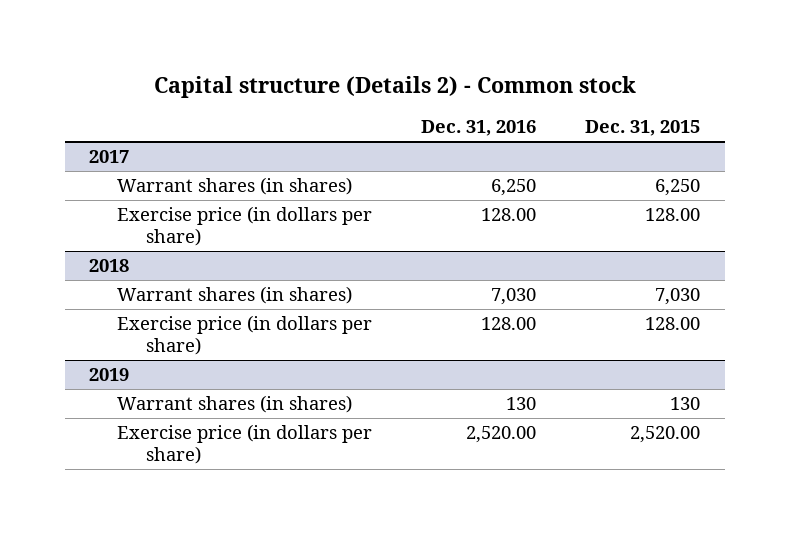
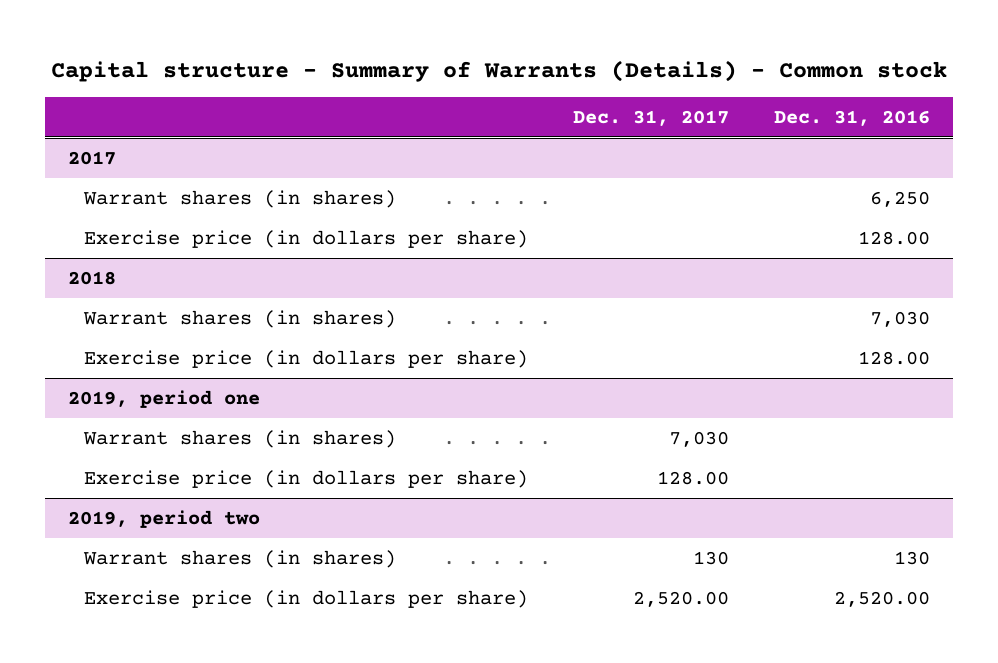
[153,76,636,99] Capital structure (Details 2) - Common stock -> [51,60,948,83] Capital structure - Summary of Warrants (Details) - Common stock
[585,120,701,137] Dec. 31, 2015 -> none
none -> [573,110,730,127] Dec. 31, 2017
[89,368,130,382] 2019 -> [67,389,260,408] 2019, period one
none -> [83,429,397,448] Warrant shares (in shares)
none -> [84,469,529,488] Exercise price (in dollars per share)
none -> [67,509,260,528] 2019, period two

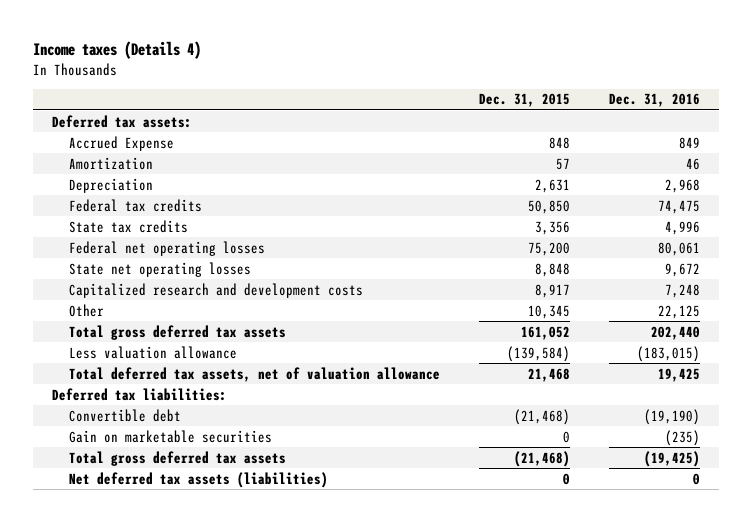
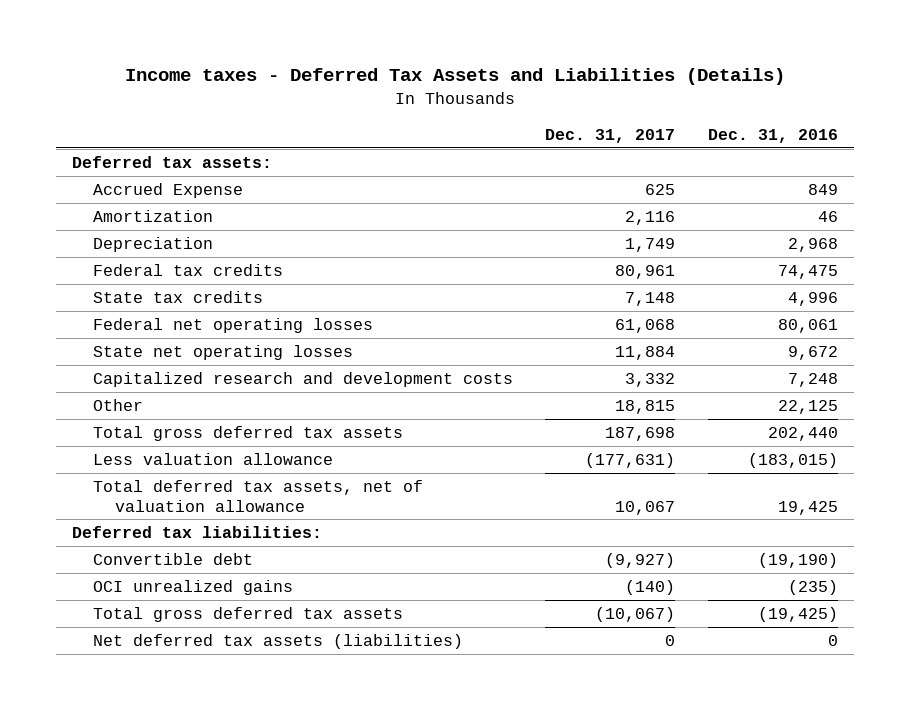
[33,41,202,60] Income taxes (Details 4) -> [124,68,785,86] Income taxes - Deferred Tax Assets and Liabilities (Details)
[479,93,571,108] Dec. 31, 2015 -> none
none -> [545,128,676,143] Dec. 31, 2017
[69,429,273,443] Gain on marketable securities -> [93,579,294,595] OCI unrealized gains

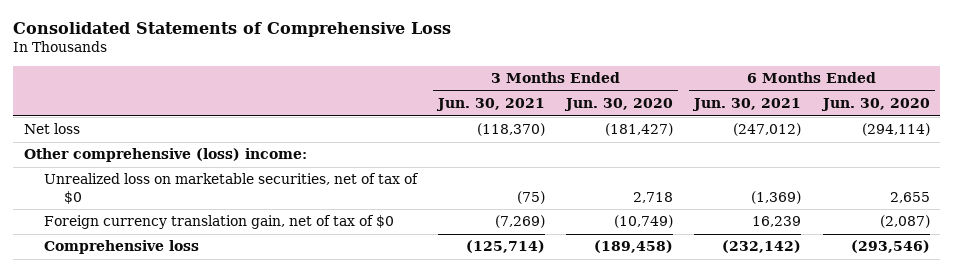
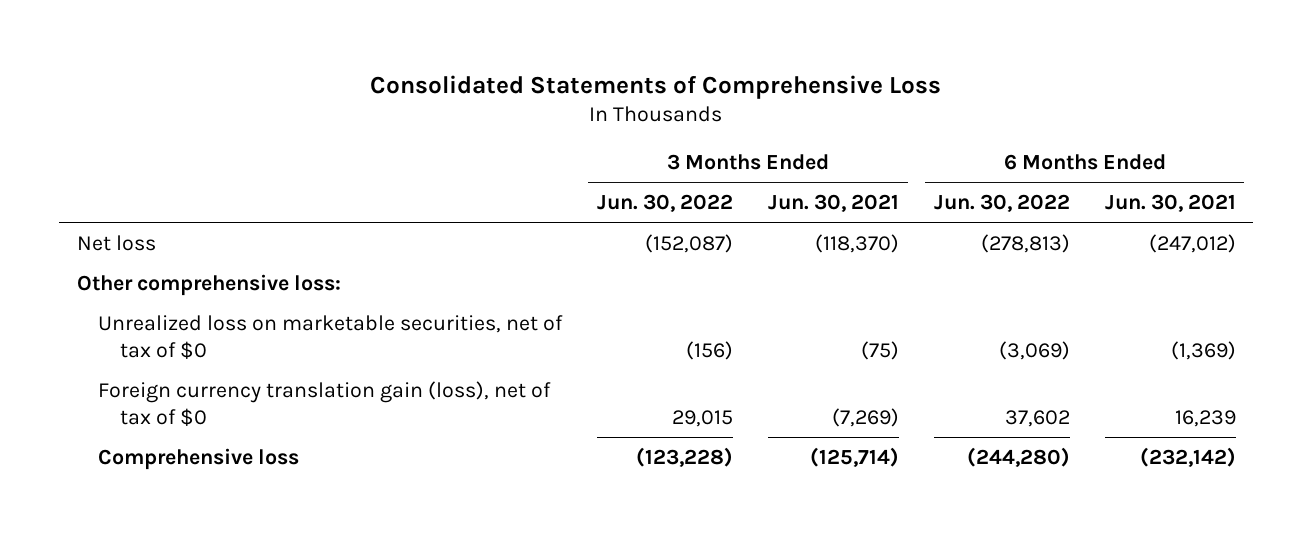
[564,98,674,112] Jun. 30, 2020 -> none
[820,98,930,112] Jun. 30, 2020 -> none
none -> [597,194,734,213] Jun. 30, 2022
none -> [933,194,1070,213] Jun. 30, 2022
[23,148,307,163] Other comprehensive (loss) income: -> [76,273,341,296] Other comprehensive loss:
[43,215,394,230] Foreign currency translation gain, net of tax of $0 -> [98,380,552,426] Foreign currency translation gain (loss), net of tax of $0

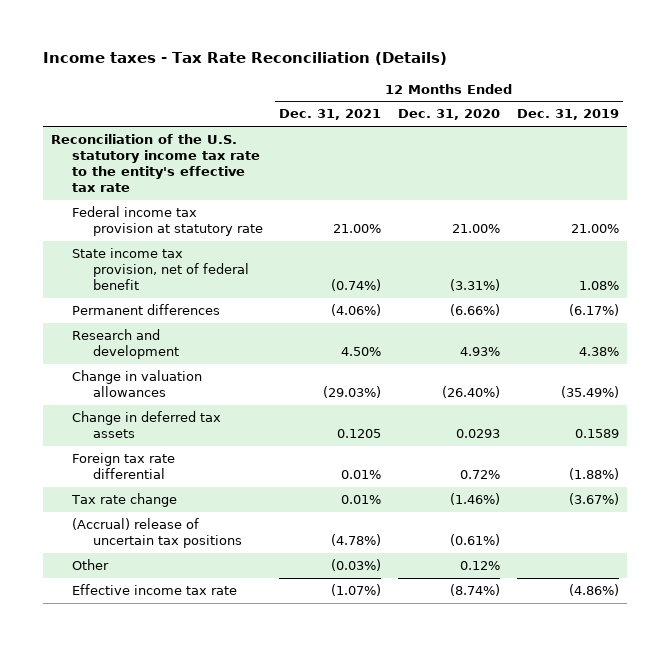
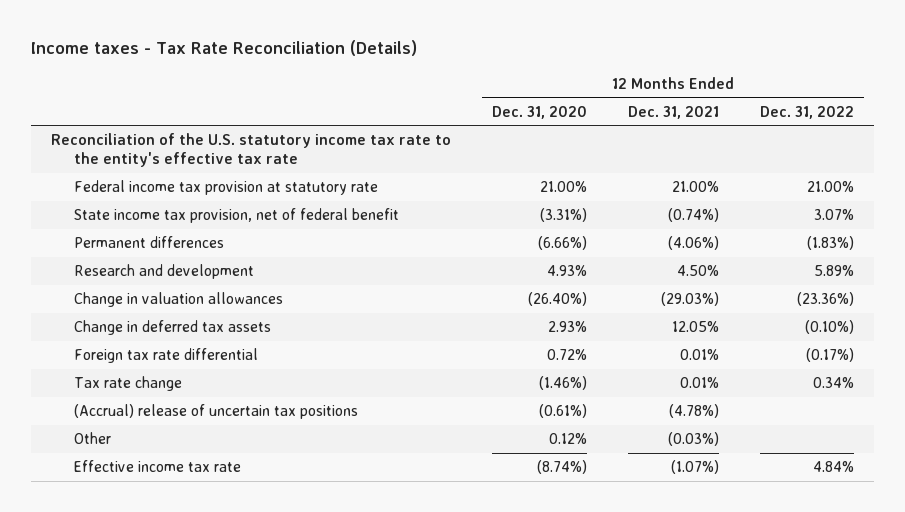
[516,109,619,121] Dec. 31, 2019 -> none
none -> [759,105,854,119] Dec. 31, 2022
[337,429,382,439] 0.1205 -> [671,321,719,333] 12.05%
[456,429,501,439] 0.0293 -> [547,321,587,333] 2.93%

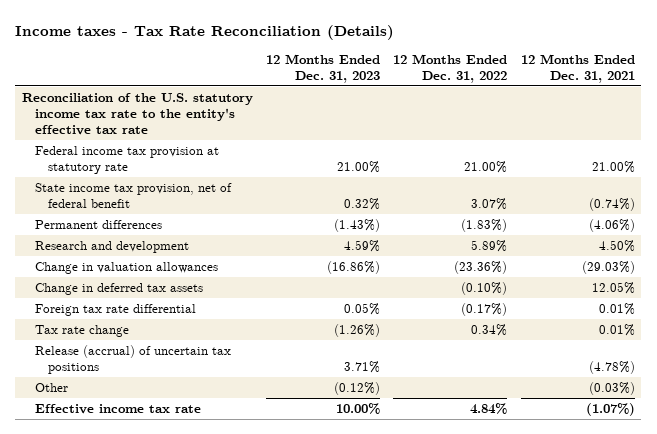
[491,105,587,119] Dec. 31, 2020 -> none
none -> [266,53,381,83] 12 Months Ended Dec. 31, 2023
[74,404,359,420] (Accrual) release of uncertain tax positions -> [35,344,232,375] Release (accrual) of uncertain tax positions

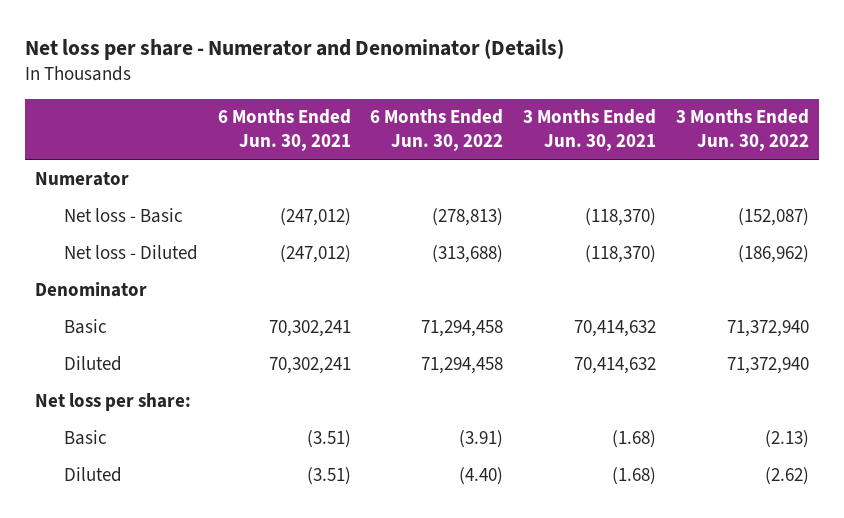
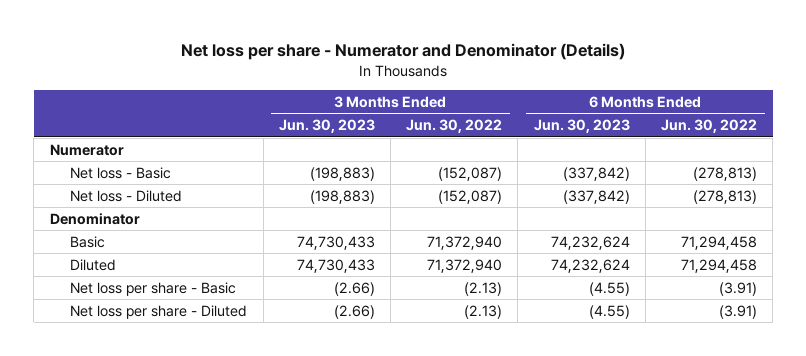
[217,109,351,151] 6 Months Ended Jun. 30, 2021 -> none
[523,109,657,151] 3 Months Ended Jun. 30, 2021 -> none
none -> [278,119,375,134] Jun. 30, 2023
none -> [533,119,630,134] Jun. 30, 2023
[432,244,504,263] (313,688) -> [692,189,757,204] (278,813)
[737,244,809,263] (186,962) -> [438,189,503,204] (152,087)
[35,392,192,411] Net loss per share: -> none
[64,429,108,445] Basic -> [70,281,237,296] Net loss per share - Basic
[64,466,123,482] Diluted -> [70,304,248,319] Net loss per share - Diluted
[459,466,504,485] (4.40) -> [718,304,757,319] (3.91)
[764,466,809,485] (2.62) -> [464,304,503,319] (2.13)

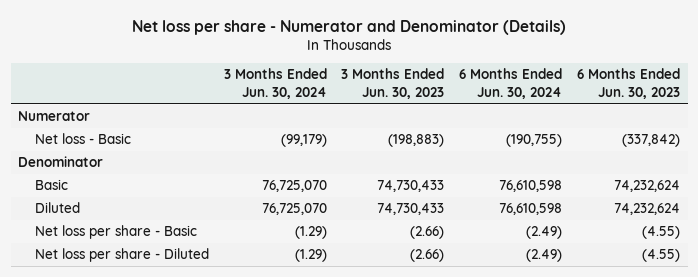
[406,119,503,134] Jun. 30, 2022 -> none
[660,119,757,134] Jun. 30, 2022 -> none
none -> [223,68,327,99] 3 Months Ended Jun. 30, 2024
none -> [459,68,563,99] 6 Months Ended Jun. 30, 2024
[70,189,183,202] Net loss - Diluted -> none

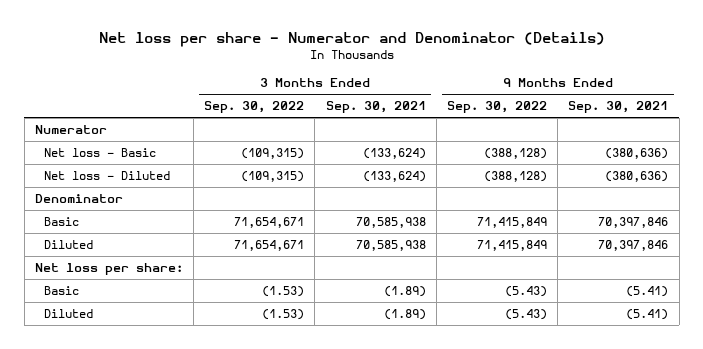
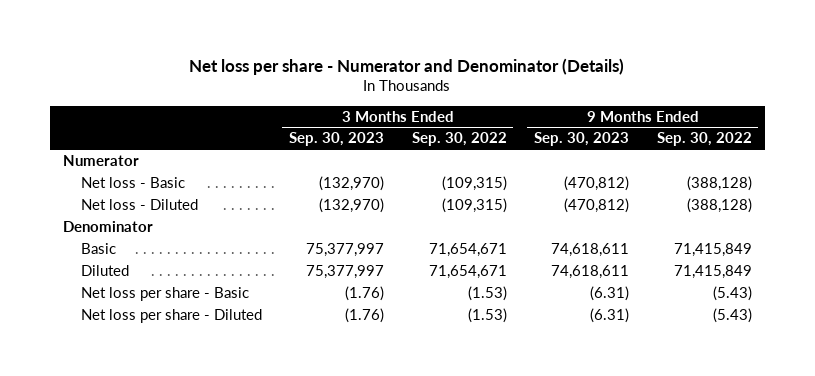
[325,101,426,114] Sep. 30, 2021 -> none
[568,101,669,114] Sep. 30, 2021 -> none
none -> [289,132,385,147] Sep. 30, 2023
none -> [534,132,630,147] Sep. 30, 2023
[34,263,183,276] Net loss per share: -> none
[44,286,80,296] Basic -> [80,287,249,302] Net loss per share - Basic
[44,309,94,319] Diluted -> [80,309,262,324] Net loss per share - Diluted

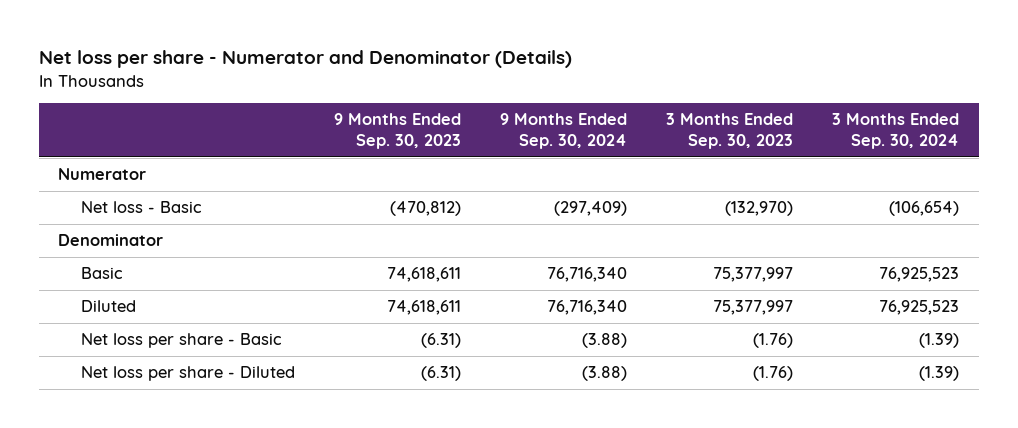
[411,132,507,147] Sep. 30, 2022 -> none
[656,132,752,147] Sep. 30, 2022 -> none
none -> [500,113,628,150] 9 Months Ended Sep. 30, 2024
none -> [832,113,960,150] 3 Months Ended Sep. 30, 2024
[80,199,198,211] Net loss - Diluted -> none

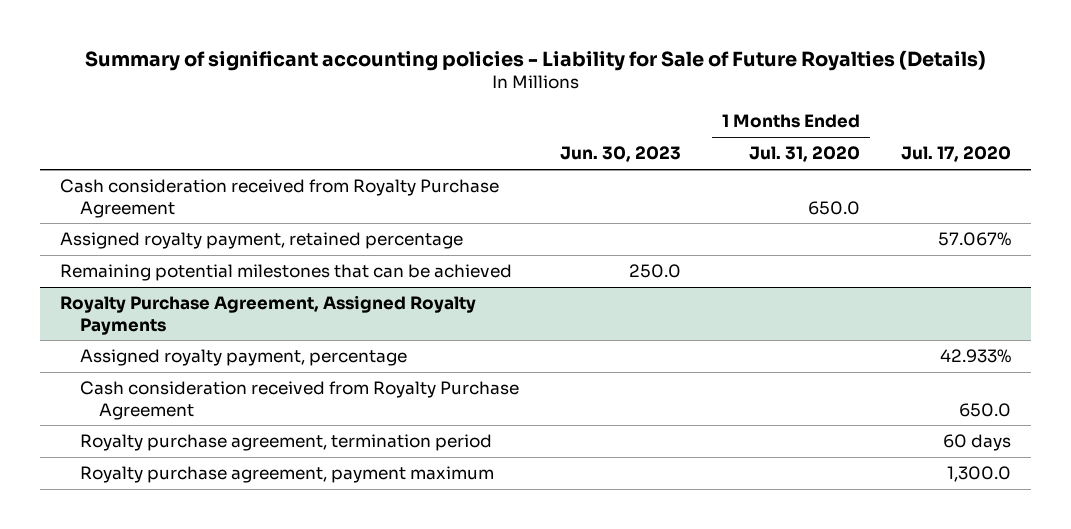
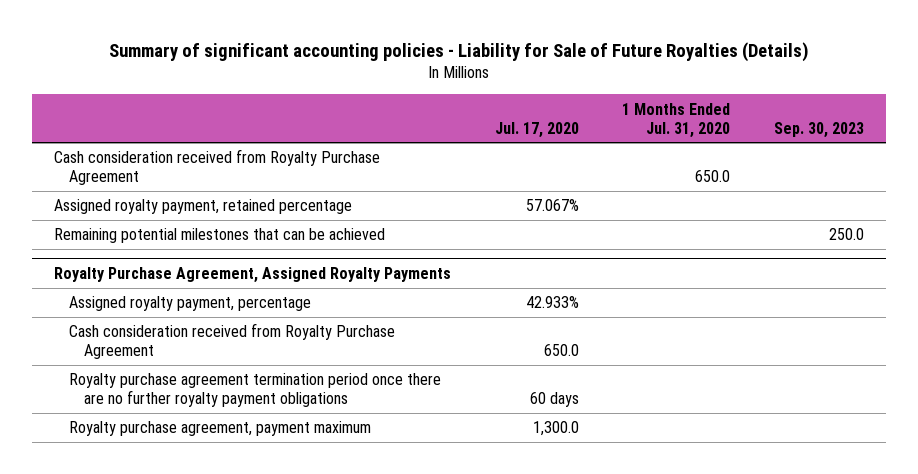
[559,146,681,163] Jun. 30, 2023 -> none
none -> [774,121,865,138] Sep. 30, 2023
[79,434,492,452] Royalty purchase agreement, termination period -> [68,373,441,408] Royalty purchase agreement termination period once there are no further royalty payment obligations

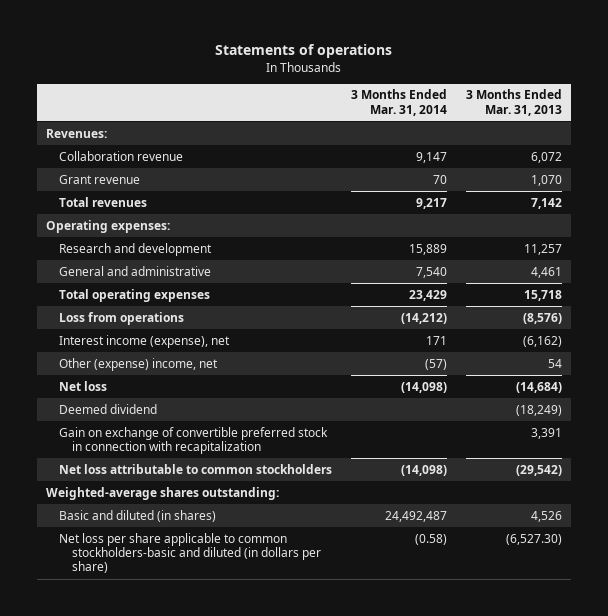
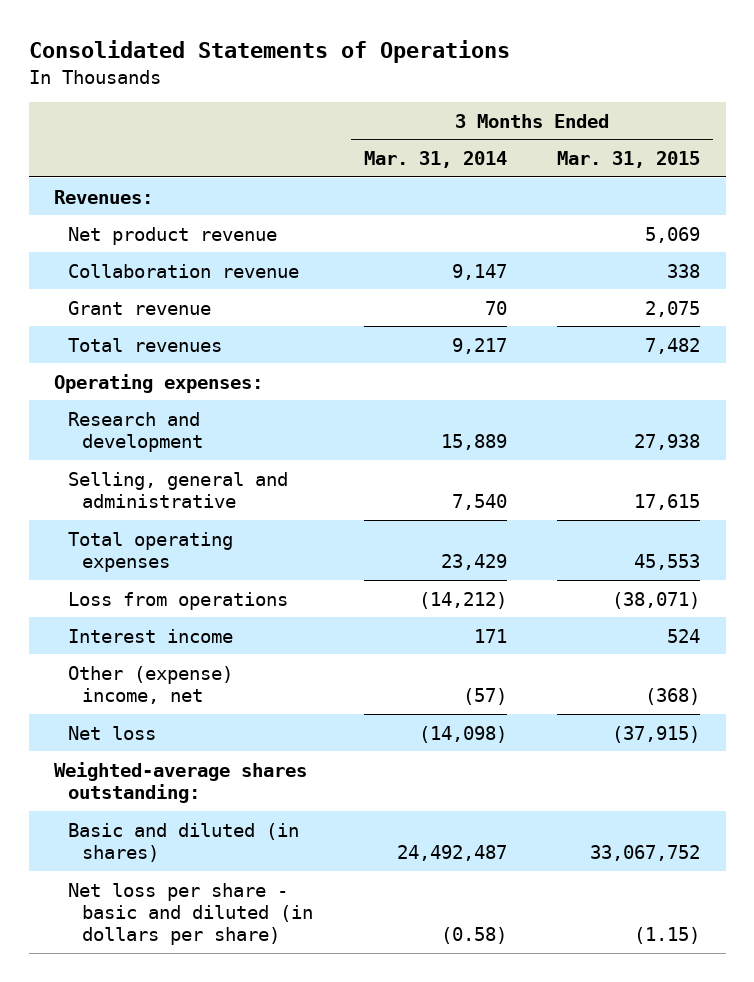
[215,44,393,59] Statements of operations -> [28,40,510,64] Consolidated Statements of Operations
[465,89,562,116] 3 Months Ended Mar. 31, 2013 -> none
none -> [557,151,701,169] Mar. 31, 2015
none -> [68,226,278,245] Net product revenue
[58,265,211,276] General and administrative -> [68,471,289,508] Selling, general and administrative
[58,334,230,348] Interest income (expense), net -> [68,628,234,643] Interest income
[58,403,157,414] Deemed dividend -> none
[58,426,328,455] Gain on exchange of convertible preferred stock in connection with recapitalization -> none
[58,463,332,474] Net loss attributable to common stockholders -> none
[58,532,321,574] Net loss per share applicable to common stockholders-basic and diluted (in dollars per share) -> [68,882,314,946] Net loss per share - basic and diluted (in dollars per share)

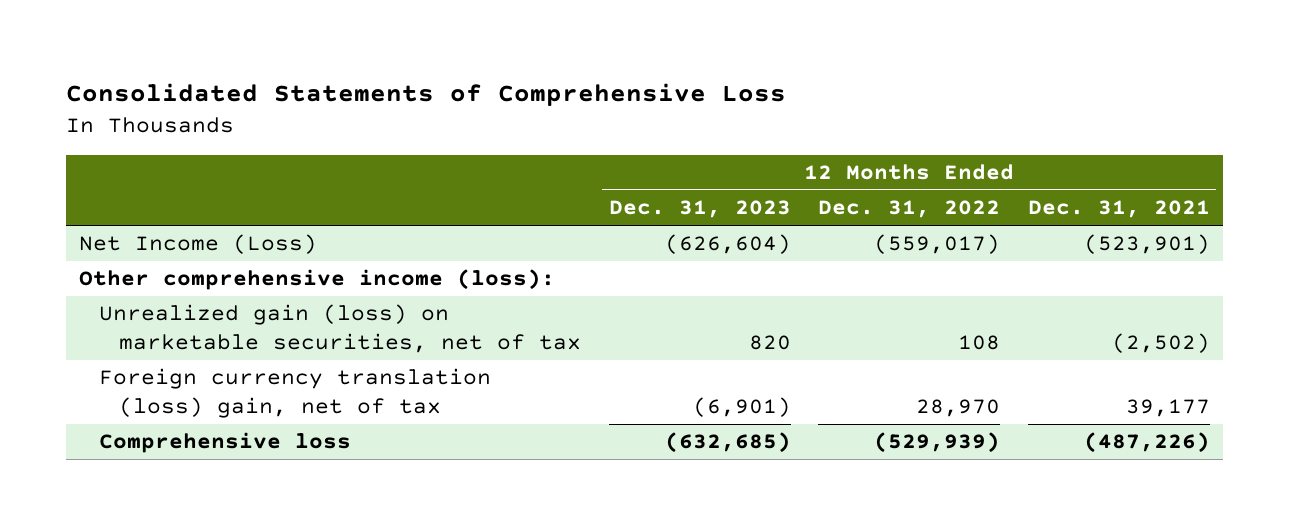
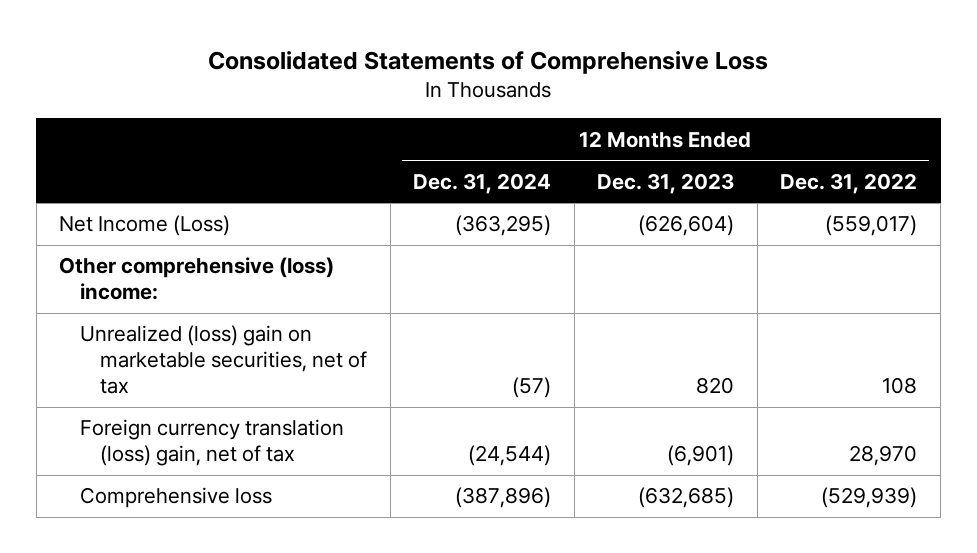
[1027,200,1210,219] Dec. 31, 2021 -> none
none -> [413,172,552,194] Dec. 31, 2024
[79,269,556,291] Other comprehensive income (loss): -> [59,257,335,301] Other comprehensive (loss) income:
[99,304,582,354] Unrealized gain (loss) on marketable securities, net of tax -> [79,325,367,395] Unrealized (loss) gain on marketable securities, net of tax

